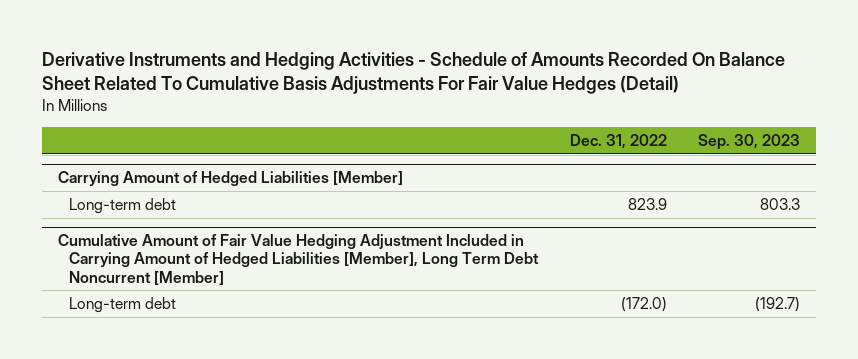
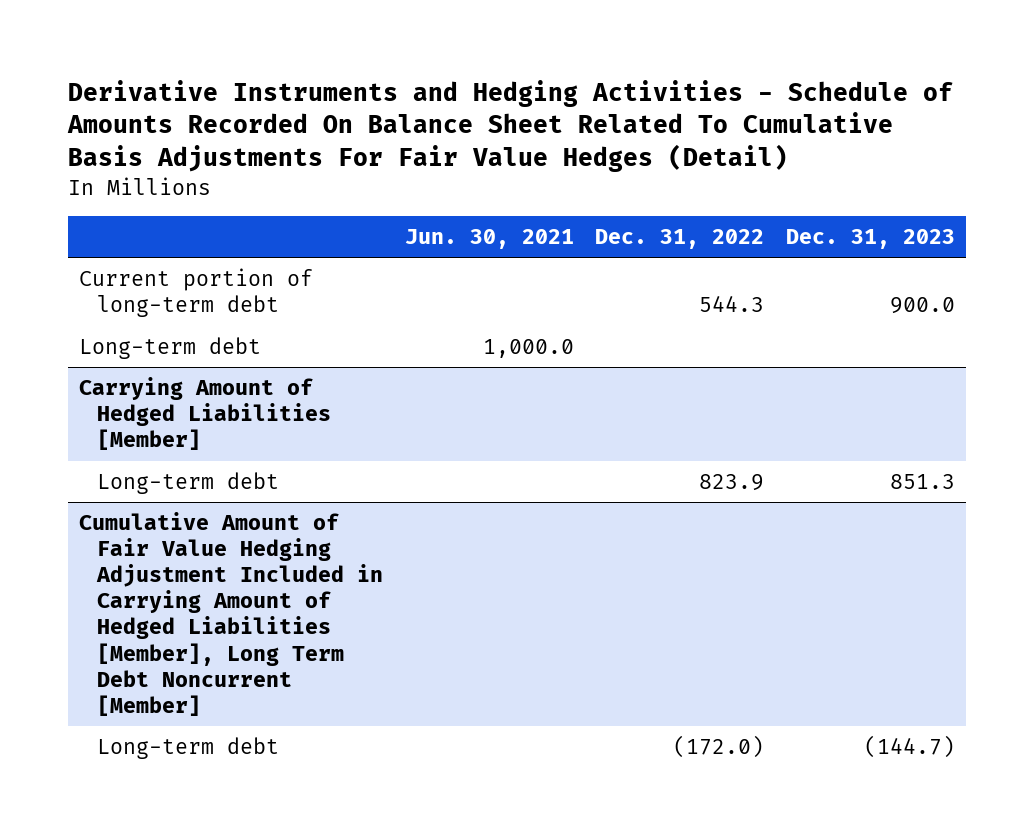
[698,134,801,151] Sep. 30, 2023 -> none
none -> [404,228,574,249] Jun. 30, 2021
none -> [786,228,956,249] Dec. 31, 2023
none -> [79,268,314,318] Current portion of long-term debt
none -> [79,337,262,360] Long-term debt

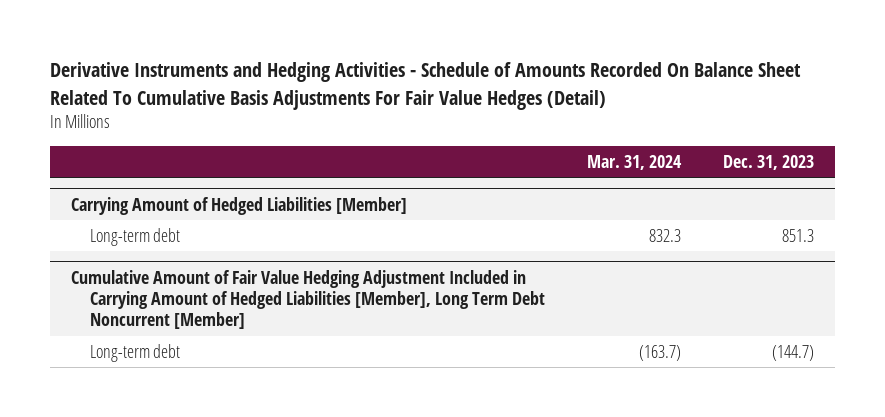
[404,228,574,249] Jun. 30, 2021 -> none
[595,228,765,249] Dec. 31, 2022 -> none
none -> [587,154,683,170] Mar. 31, 2024
[79,268,314,318] Current portion of long-term debt -> none
[79,337,262,360] Long-term debt -> none

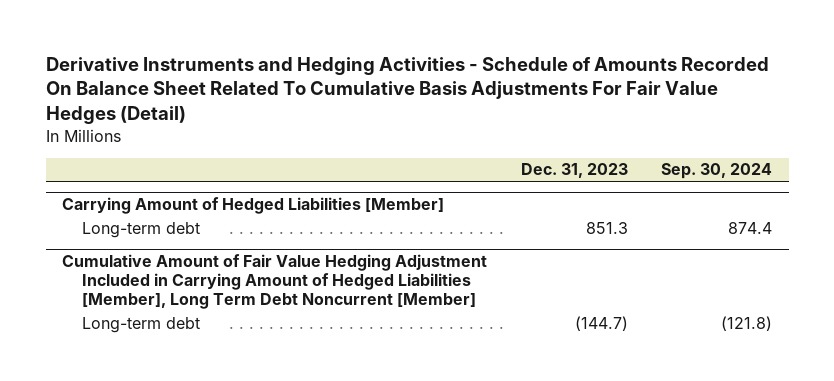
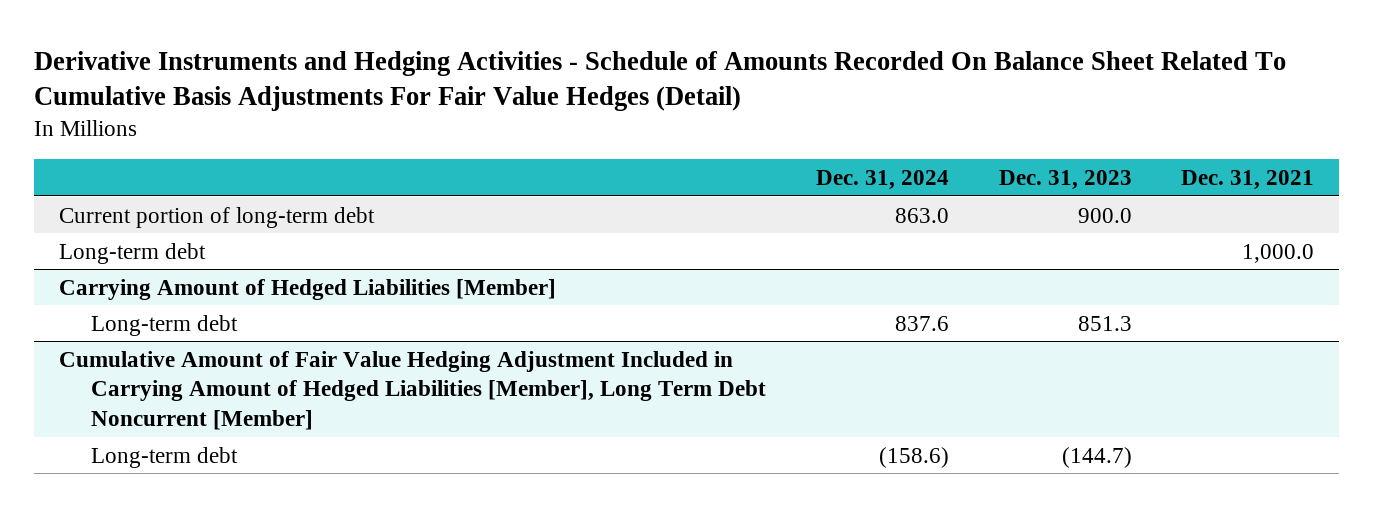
[660,163,772,180] Sep. 30, 2024 -> none
none -> [815,169,949,190] Dec. 31, 2024
none -> [1181,169,1315,190] Dec. 31, 2021
none -> [58,206,375,228] Current portion of long-term debt
none -> [58,242,206,264] Long-term debt

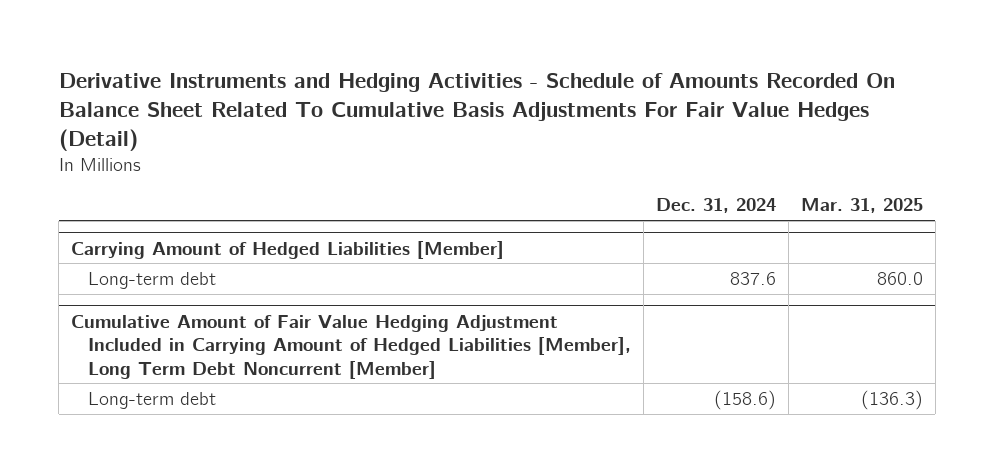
[998,169,1132,190] Dec. 31, 2023 -> none
[1181,169,1315,190] Dec. 31, 2021 -> none
none -> [800,198,923,214] Mar. 31, 2025
[58,206,375,228] Current portion of long-term debt -> none
[58,242,206,264] Long-term debt -> none

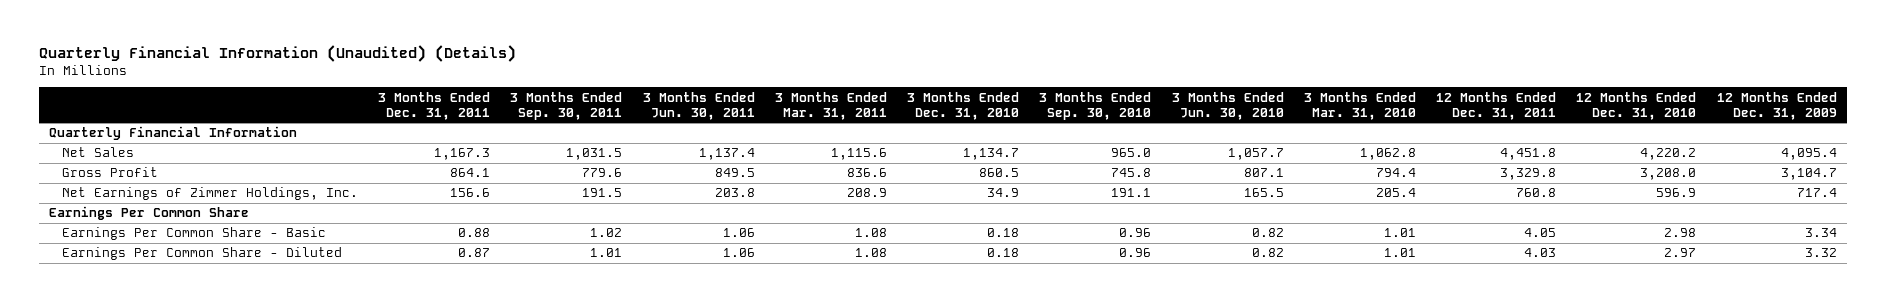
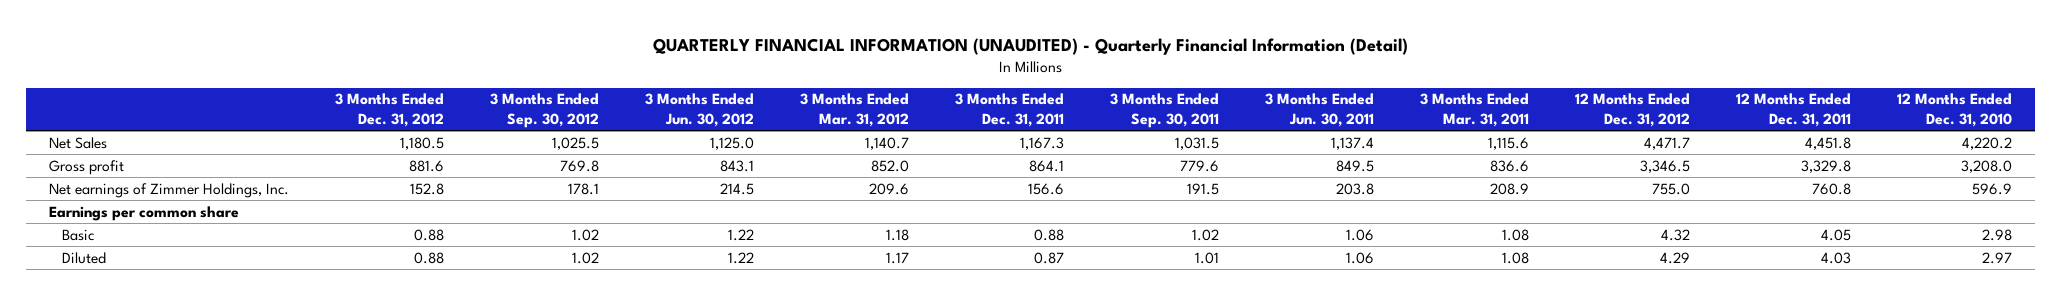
[38,45,516,63] Quarterly Financial Information (Unaudited) (Details) -> [652,37,1408,55] QUARTERLY FINANCIAL INFORMATION (UNAUDITED) - Quarterly Financial Information (Detail)
[907,91,1020,120] 3 Months Ended Dec. 31, 2010 -> none
[1039,91,1152,120] 3 Months Ended Sep. 30, 2010 -> none
[1171,91,1284,120] 3 Months Ended Jun. 30, 2010 -> none
[1303,91,1416,120] 3 Months Ended Mar. 31, 2010 -> none
[1716,91,1837,120] 12 Months Ended Dec. 31, 2009 -> none
none -> [335,93,445,127] 3 Months Ended Dec. 31, 2012
none -> [490,93,600,128] 3 Months Ended Sep. 30, 2012
none -> [645,93,755,127] 3 Months Ended Jun. 30, 2012
none -> [800,93,910,127] 3 Months Ended Mar. 31, 2012
none -> [1574,93,1690,127] 12 Months Ended Dec. 31, 2012
[48,126,297,141] Quarterly Financial Information -> none
[61,167,158,178] Gross Profit -> [49,159,125,175] Gross profit
[61,187,358,201] Net Earnings of Zimmer Holdings, Inc. -> [49,182,290,198] Net earnings of Zimmer Holdings, Inc.
[48,206,249,221] Earnings Per Common Share -> [49,205,240,221] Earnings per common share
[61,227,326,241] Earnings Per Common Share - Basic -> [61,228,94,241] Basic
[61,247,342,261] Earnings Per Common Share - Diluted -> [61,251,106,264] Diluted

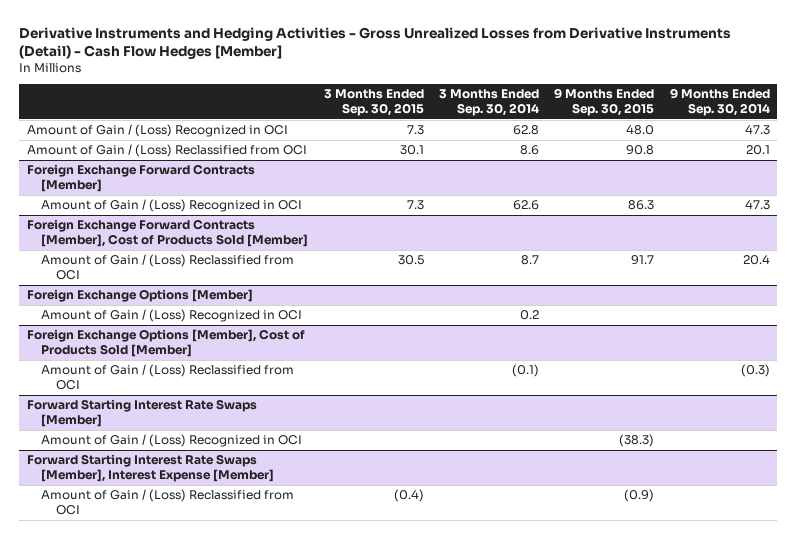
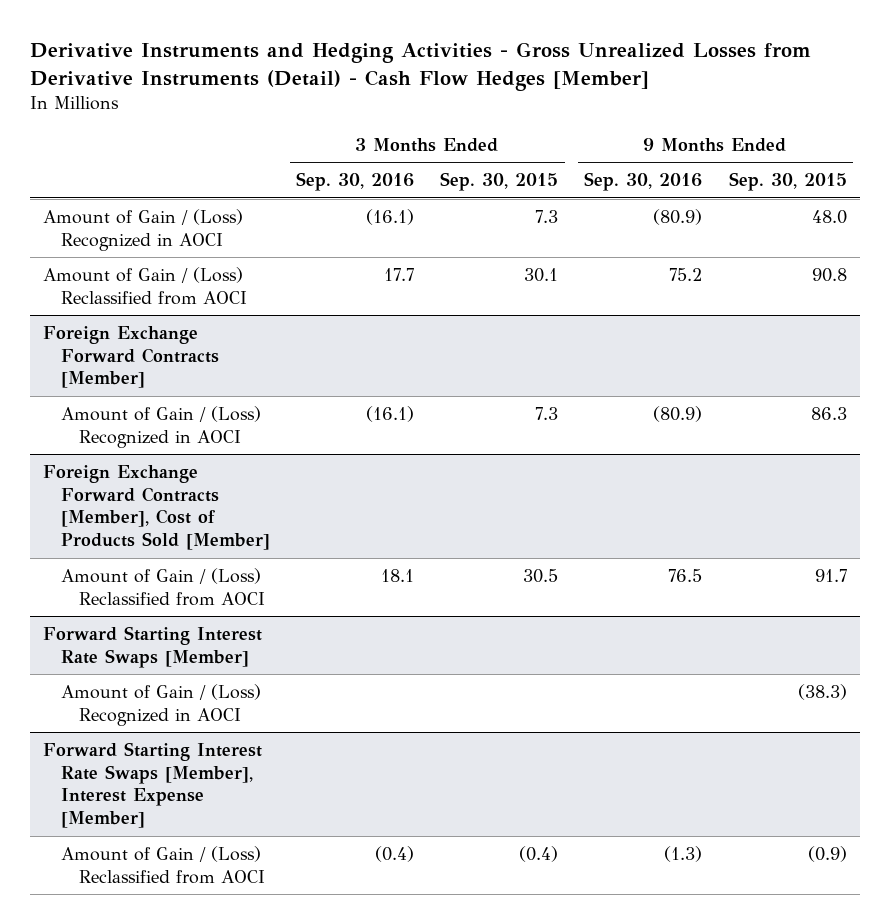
[439,89,540,116] 3 Months Ended Sep. 30, 2014 -> none
[669,88,770,116] 9 Months Ended Sep. 30, 2014 -> none
none -> [296,172,415,192] Sep. 30, 2016
none -> [584,172,703,192] Sep. 30, 2016
[26,124,288,138] Amount of Gain / (Loss) Recognized in OCI -> [42,208,243,251] Amount of Gain / (Loss) Recognized in AOCI
[26,144,307,158] Amount of Gain / (Loss) Reclassified from OCI -> [42,266,247,305] Amount of Gain / (Loss) Reclassified from AOCI
[41,199,303,213] Amount of Gain / (Loss) Recognized in OCI -> [60,405,261,448] Amount of Gain / (Loss) Recognized in AOCI
[26,289,253,303] Foreign Exchange Options [Member] -> none
[41,309,303,323] Amount of Gain / (Loss) Recognized in OCI -> none
[26,329,305,357] Foreign Exchange Options [Member], Cost of Products Sold [Member] -> none
[41,364,295,390] Amount of Gain / (Loss) Reclassified from OCI -> none
[41,254,295,280] Amount of Gain / (Loss) Reclassified from OCI -> [60,567,266,606] Amount of Gain / (Loss) Reclassified from AOCI
[41,434,303,448] Amount of Gain / (Loss) Recognized in OCI -> [60,683,261,726] Amount of Gain / (Loss) Recognized in AOCI
[41,489,295,515] Amount of Gain / (Loss) Reclassified from OCI -> [60,845,266,884] Amount of Gain / (Loss) Reclassified from AOCI

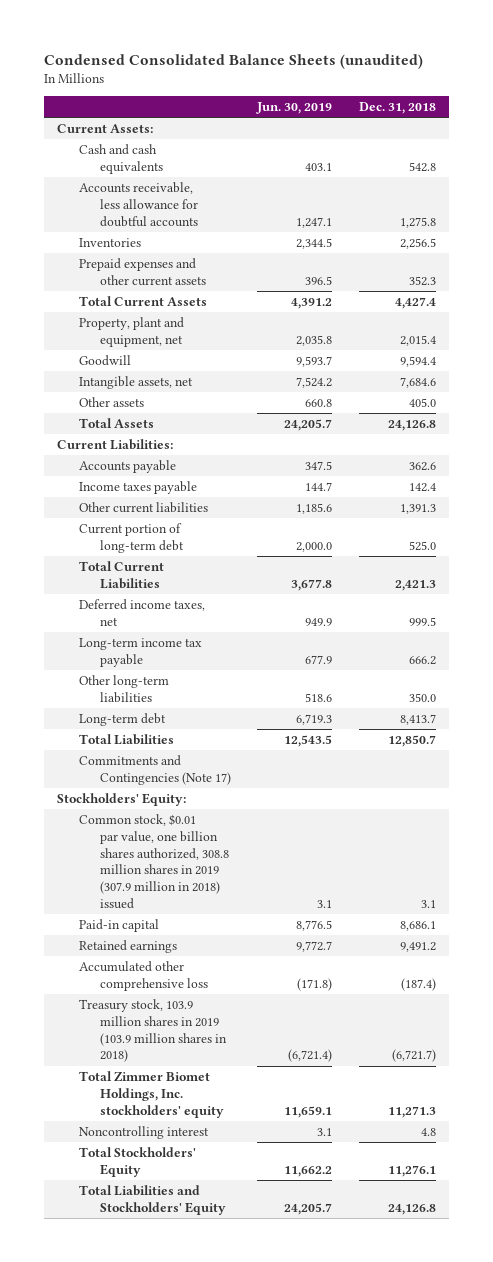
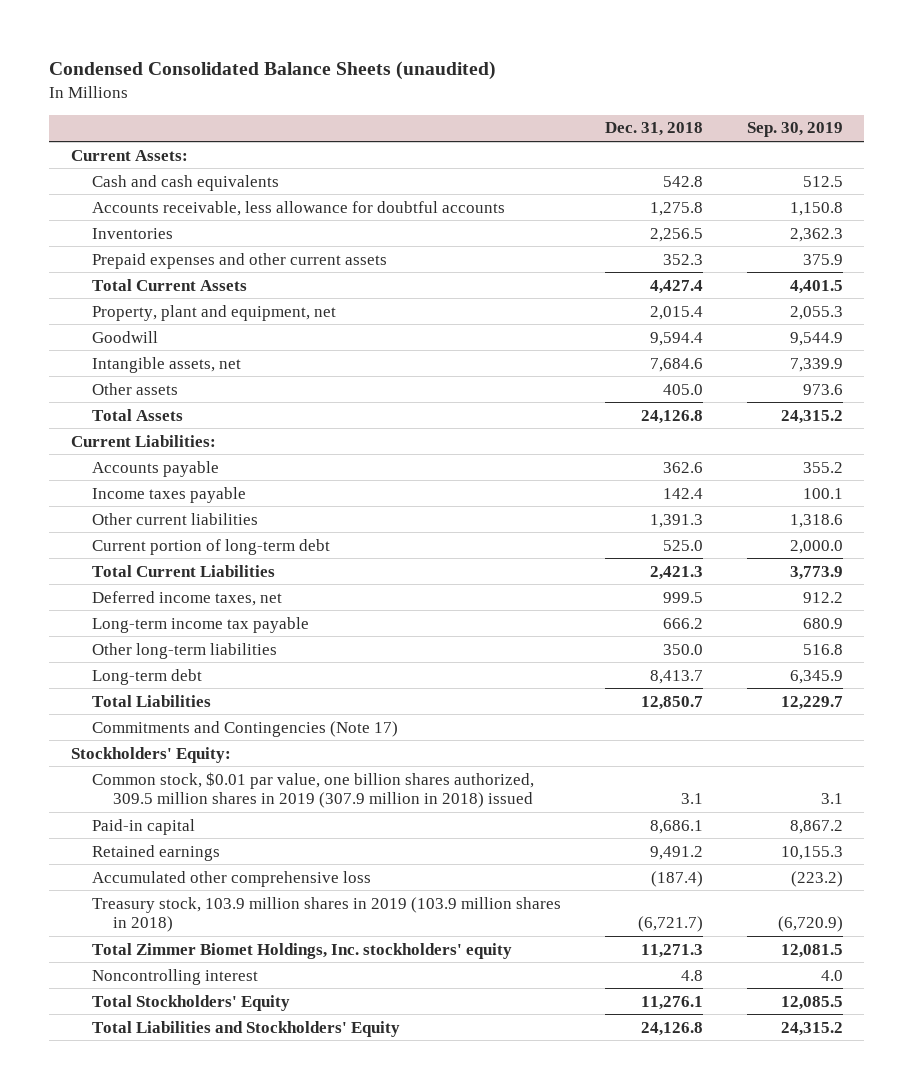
[256,102,333,115] Jun. 30, 2019 -> none
none -> [746,122,843,138] Sep. 30, 2019
[78,813,229,910] Common stock, $0.01 par value, one billion shares authorized, 308.8 million shares in 2019 (307.9 million in 2018) issued -> [91,771,534,809] Common stock, $0.01 par value, one billion shares authorized, 309.5 million shares in 2019 (307.9 million in 2018) issued

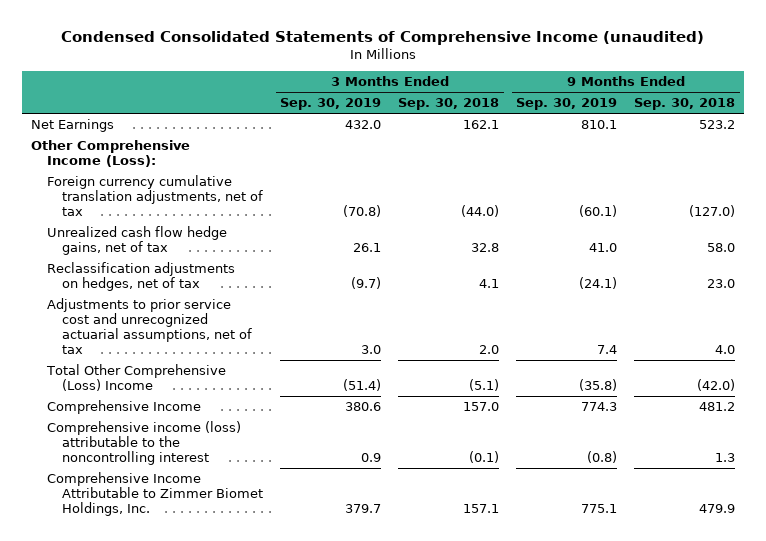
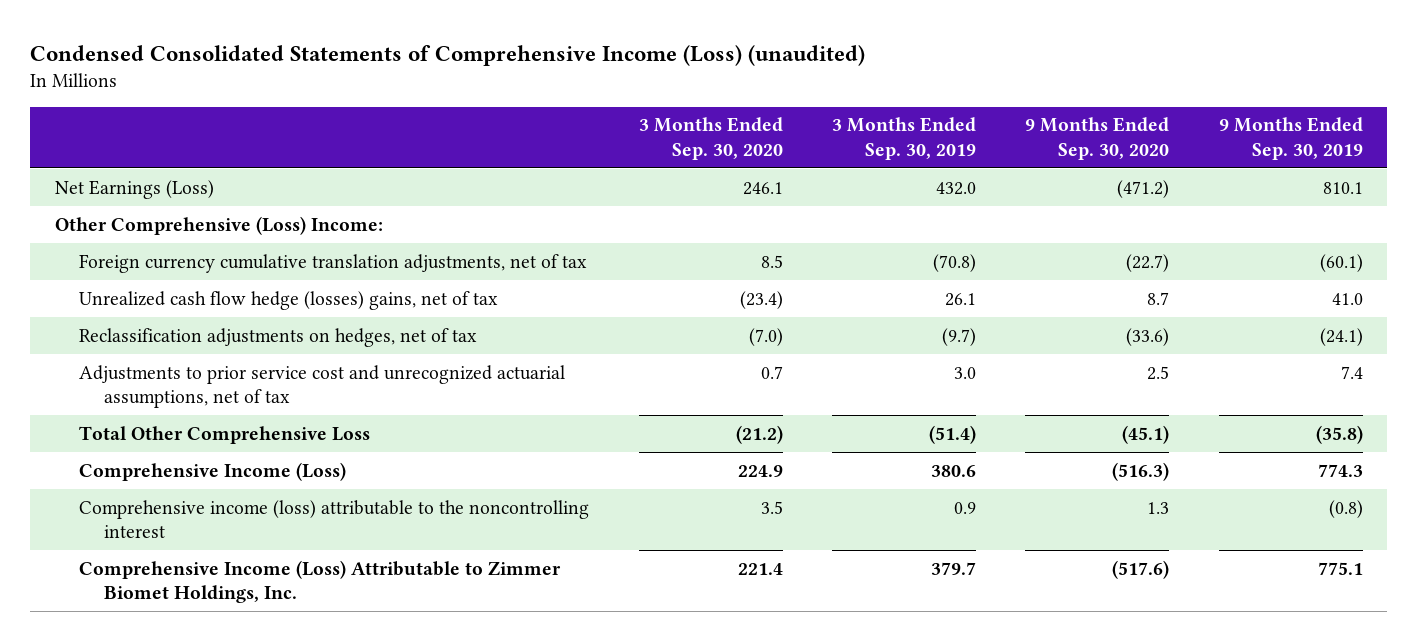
[61,30,705,45] Condensed Consolidated Statements of Comprehensive Income (unaudited) -> [30,44,866,66] Condensed Consolidated Statements of Comprehensive Income (Loss) (unaudited)
[398,98,500,111] Sep. 30, 2018 -> none
[634,98,736,111] Sep. 30, 2018 -> none
none -> [638,117,783,160] 3 Months Ended Sep. 30, 2020
none -> [1025,117,1170,160] 9 Months Ended Sep. 30, 2020
[30,119,114,133] Net Earnings -> [54,179,214,199] Net Earnings (Loss)
[30,140,190,167] Other Comprehensive Income (Loss): -> [54,215,383,235] Other Comprehensive (Loss) Income:
[46,226,227,255] Unrealized cash flow hedge gains, net of tax -> [79,290,499,310] Unrealized cash flow hedge (losses) gains, net of tax
[45,364,226,391] Total Other Comprehensive (Loss) Income -> [79,425,371,444] Total Other Comprehensive Loss
[46,400,201,415] Comprehensive Income -> [79,461,347,481] Comprehensive Income (Loss)
[46,472,264,516] Comprehensive Income Attributable to Zimmer Biomet Holdings, Inc. -> [79,559,562,604] Comprehensive Income (Loss) Attributable to Zimmer Biomet Holdings, Inc.

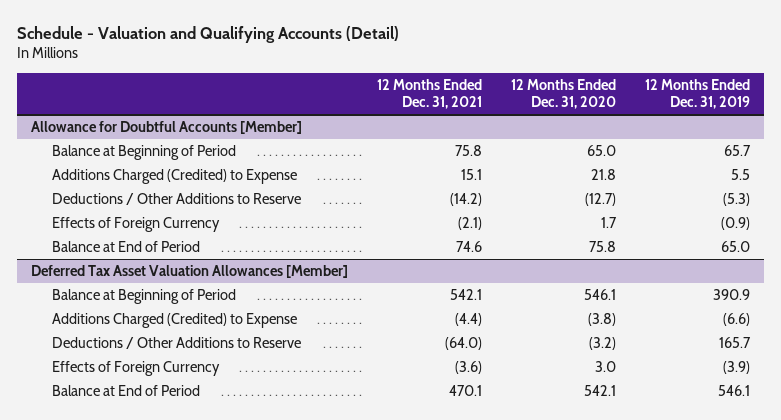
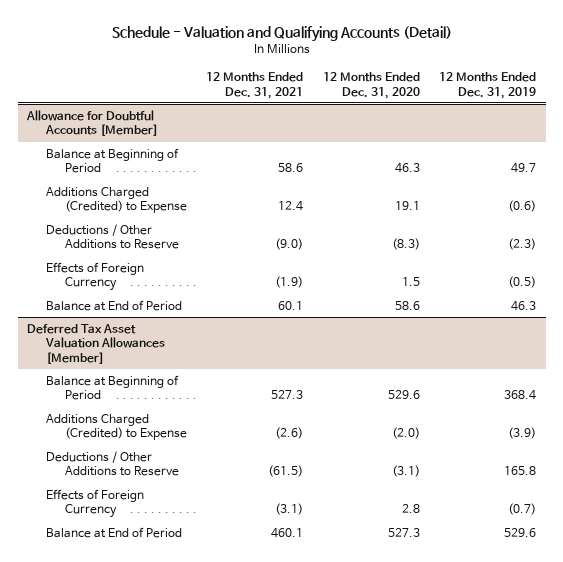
[454,145,482,157] 75.8 -> [278,163,304,173] 58.6
[586,145,616,157] 65.0 -> [394,163,420,174] 46.3
[723,145,751,157] 65.7 -> [510,163,536,174] 49.7
[460,169,482,181] 15.1 -> [278,201,304,212] 12.4
[590,169,616,181] 21.8 -> [394,201,420,211] 19.1
[730,169,750,181] 5.5 -> [507,200,536,213] (0.6)
[449,193,482,207] (14.2) -> [275,238,304,251] (9.0)
[584,193,616,207] (12.7) -> [391,238,420,251] (8.3)
[722,193,750,207] (5.3) -> [507,238,536,251] (2.3)
[457,217,482,231] (2.1) -> [275,276,304,289] (1.9)
[600,217,617,229] 1.7 -> [401,277,420,287] 1.5
[720,217,750,231] (0.9) -> [507,276,536,289] (0.5)
[455,241,482,253] 74.6 -> [278,300,304,310] 60.1
[588,241,616,253] 75.8 -> [394,300,420,310] 58.6
[720,241,750,253] 65.0 -> [510,300,536,311] 46.3
[449,289,482,301] 542.1 -> [271,390,304,400] 527.3
[583,289,616,301] 546.1 -> [387,390,420,400] 529.6
[712,289,750,301] 390.9 -> [503,390,536,401] 368.4
[454,313,482,327] (4.4) -> [275,427,304,440] (2.6)
[587,313,616,327] (3.8) -> [391,427,420,440] (2.0)
[722,313,750,327] (6.6) -> [507,427,536,440] (3.9)
[444,337,482,351] (64.0) -> [268,465,304,478] (61.5)
[588,337,616,351] (3.2) -> [391,465,420,478] (3.1)
[718,337,751,349] 165.7 -> [503,466,536,476] 165.8
[454,361,482,375] (3.6) -> [275,503,304,516] (3.1)
[594,361,616,373] 3.0 -> [401,504,420,514] 2.8
[722,361,750,375] (3.9) -> [507,503,536,516] (0.7)
[448,385,482,397] 470.1 -> [271,527,304,538] 460.1
[583,385,616,397] 542.1 -> [387,527,420,537] 527.3
[717,385,750,397] 546.1 -> [503,527,536,537] 529.6

